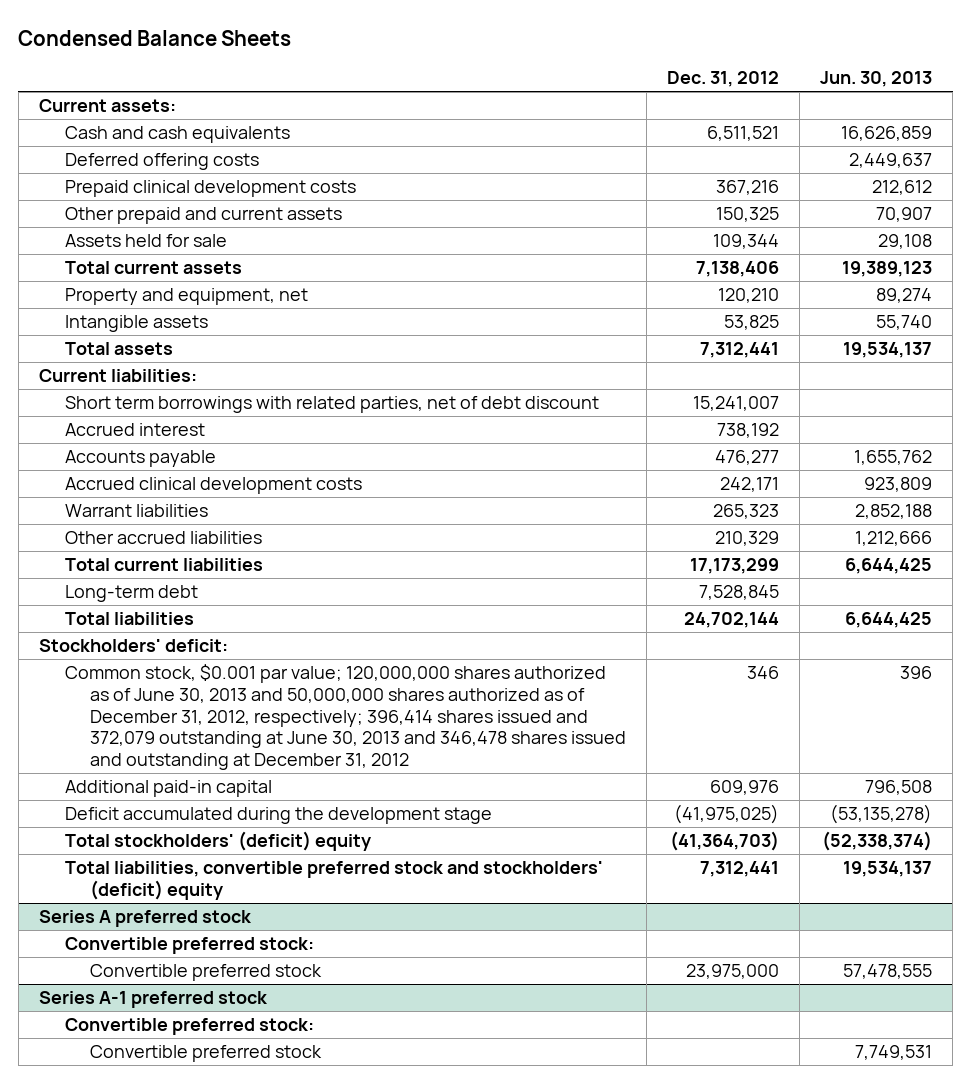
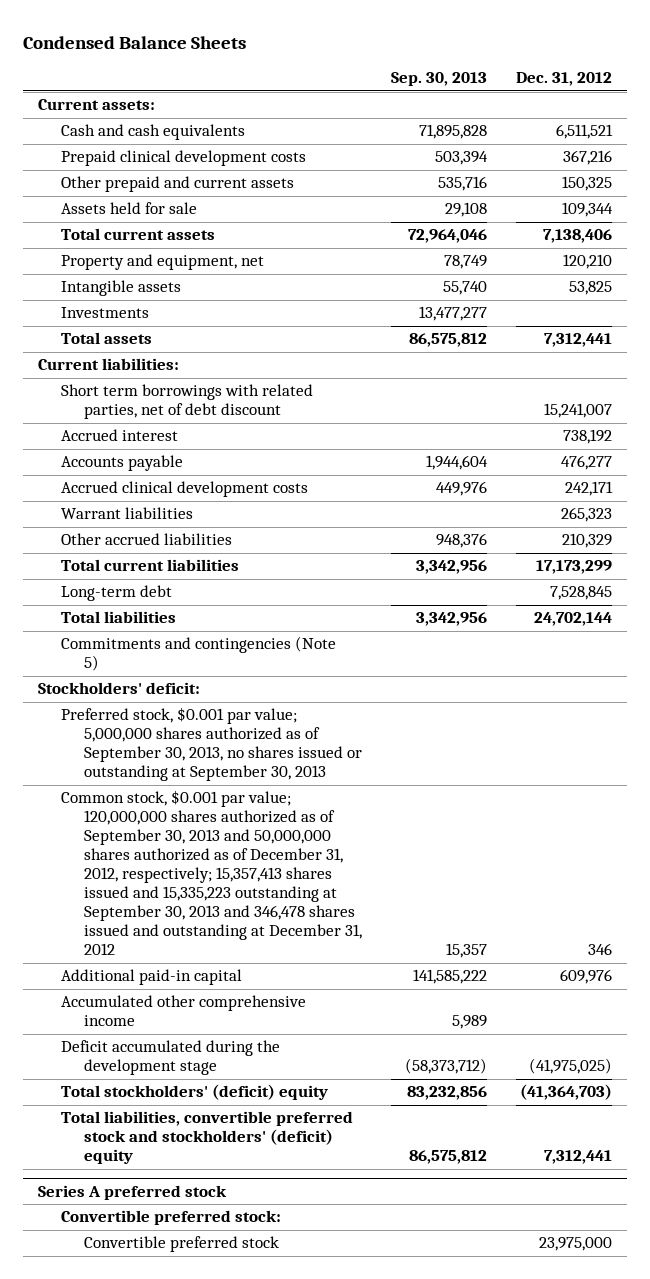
[820,70,933,87] Jun. 30, 2013 -> none
none -> [390,72,487,87] Sep. 30, 2013
[64,153,259,171] Deferred offering costs -> none
none -> [60,307,149,319] Investments
none -> [60,636,336,672] Commitments and contingencies (Note 5)
none -> [60,707,362,782] Preferred stock, $0.001 par value; 5,000,000 shares authorized as of September 30, 2013, no shares issued or outstanding at September 30, 2013
[64,664,627,770] Common stock, $0.001 par value; 120,000,000 shares authorized as of June 30, 2013 and 50,000,000 shares authorized as of December 31, 2012, respectively; 396,414 shares issued and 372,079 outstanding at June 30, 2013 and 346,478 shares issued and outstanding at December 31, 2012 -> [60,790,362,956] Common stock, $0.001 par value; 120,000,000 shares authorized as of September 30, 2013 and 50,000,000 shares authorized as of December 31, 2012, respectively; 15,357,413 shares issued and 15,335,223 outstanding at September 30, 2013 and 346,478 shares issued and outstanding at December 31, 2012
none -> [60,995,306,1027] Accumulated other comprehensive income
[38,991,268,1009] Series A-1 preferred stock -> none
[64,1018,314,1036] Convertible preferred stock: -> none
[90,1045,323,1063] Convertible preferred stock -> none

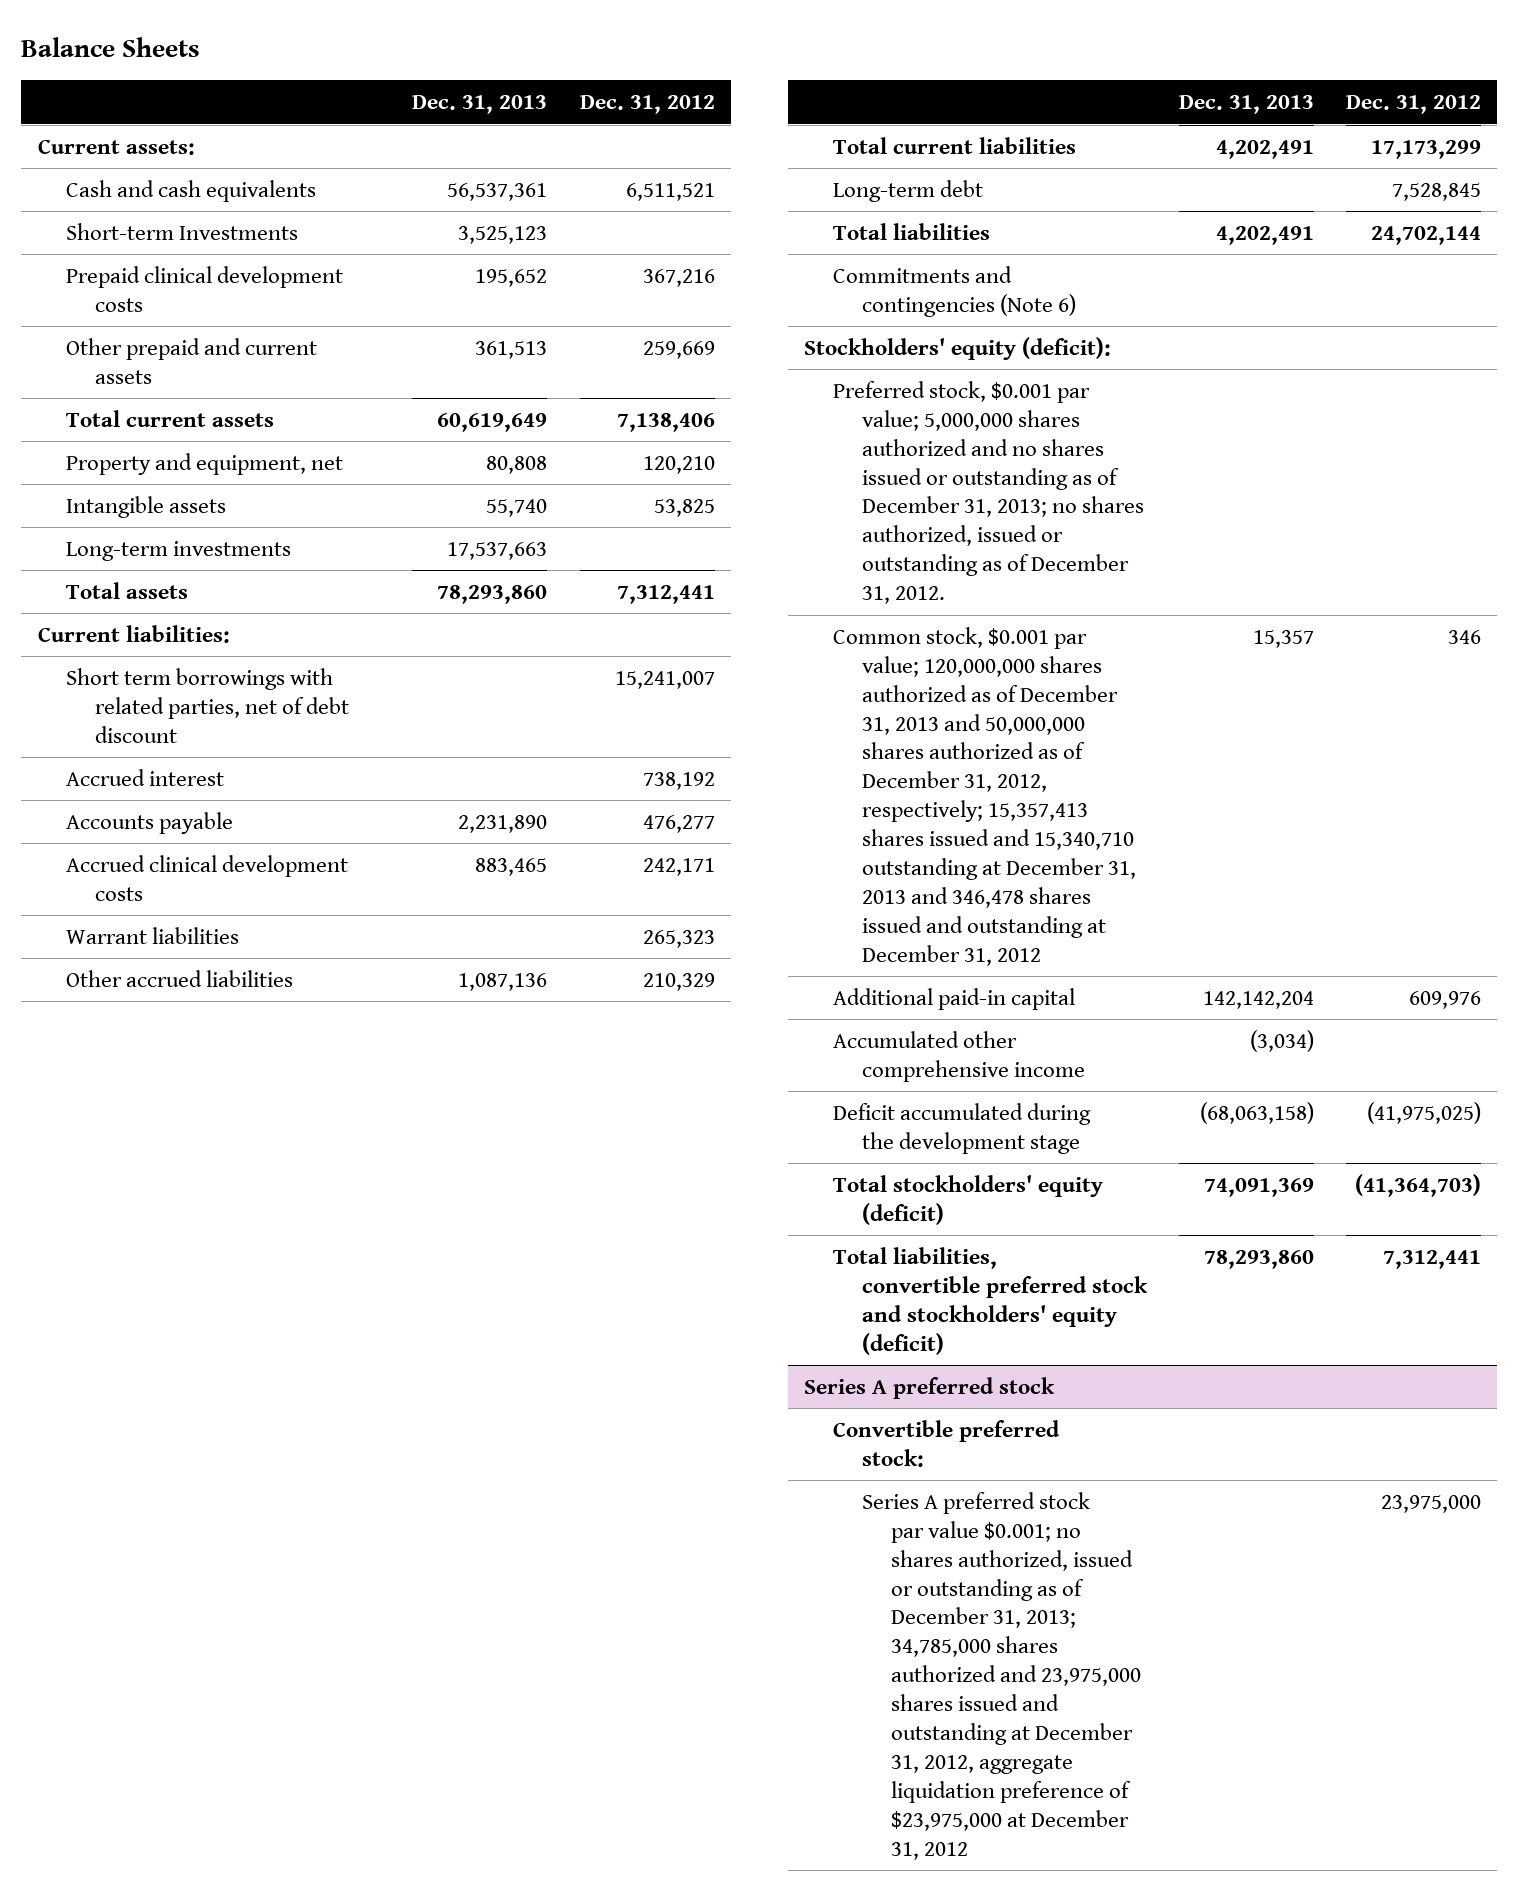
[23,35,247,49] Condensed Balance Sheets -> [21,37,201,58] Balance Sheets
[390,72,487,87] Sep. 30, 2013 -> none
none -> [412,94,548,114] Dec. 31, 2013
none -> [66,222,299,240] Short-term Investments
[60,202,197,215] Assets held for sale -> none
[561,176,612,192] 150,325 -> [642,340,715,359] 259,669
[60,307,149,319] Investments -> none
none -> [66,540,292,561] Long-term investments
[60,636,336,672] Commitments and contingencies (Note 5) -> [832,265,1076,317] Commitments and contingencies (Note 6)
[37,682,200,695] Stockholders' deficit: -> [804,336,1112,360] Stockholders' equity (deficit):
[60,707,362,782] Preferred stock, $0.001 par value; 5,000,000 shares authorized as of September 30, 2013, no shares issued or outstanding at September 30, 2013 -> [832,380,1144,605] Preferred stock, $0.001 par value; 5,000,000 shares authorized and no shares issued or outstanding as of December 31, 2013; no shares authorized, issued or outstanding as of December 31, 2012.
[60,790,362,956] Common stock, $0.001 par value; 120,000,000 shares authorized as of September 30, 2013 and 50,000,000 shares authorized as of December 31, 2012, respectively; 15,357,413 shares issued and 15,335,223 outstanding at September 30, 2013 and 346,478 shares issued and outstanding at December 31, 2012 -> [832,626,1136,966] Common stock, $0.001 par value; 120,000,000 shares authorized as of December 31, 2013 and 50,000,000 shares authorized as of December 31, 2012, respectively; 15,357,413 shares issued and 15,340,710 outstanding at December 31, 2013 and 346,478 shares issued and outstanding at December 31, 2012
[60,1084,328,1101] Total stockholders' (deficit) equity -> [832,1174,1103,1225] Total stockholders' equity (deficit)
[60,1111,353,1165] Total liabilities, convertible preferred stock and stockholders' (deficit) equity -> [832,1246,1148,1355] Total liabilities, convertible preferred stock and stockholders' equity (deficit)
[83,1236,279,1253] Convertible preferred stock -> [861,1491,1141,1860] Series A preferred stock par value $0.001; no shares authorized, issued or outstanding as of December 31, 2013; 34,785,000 shares authorized and 23,975,000 shares issued and outstanding at December 31, 2012, aggregate liquidation preference of $23,975,000 at December 31, 2012

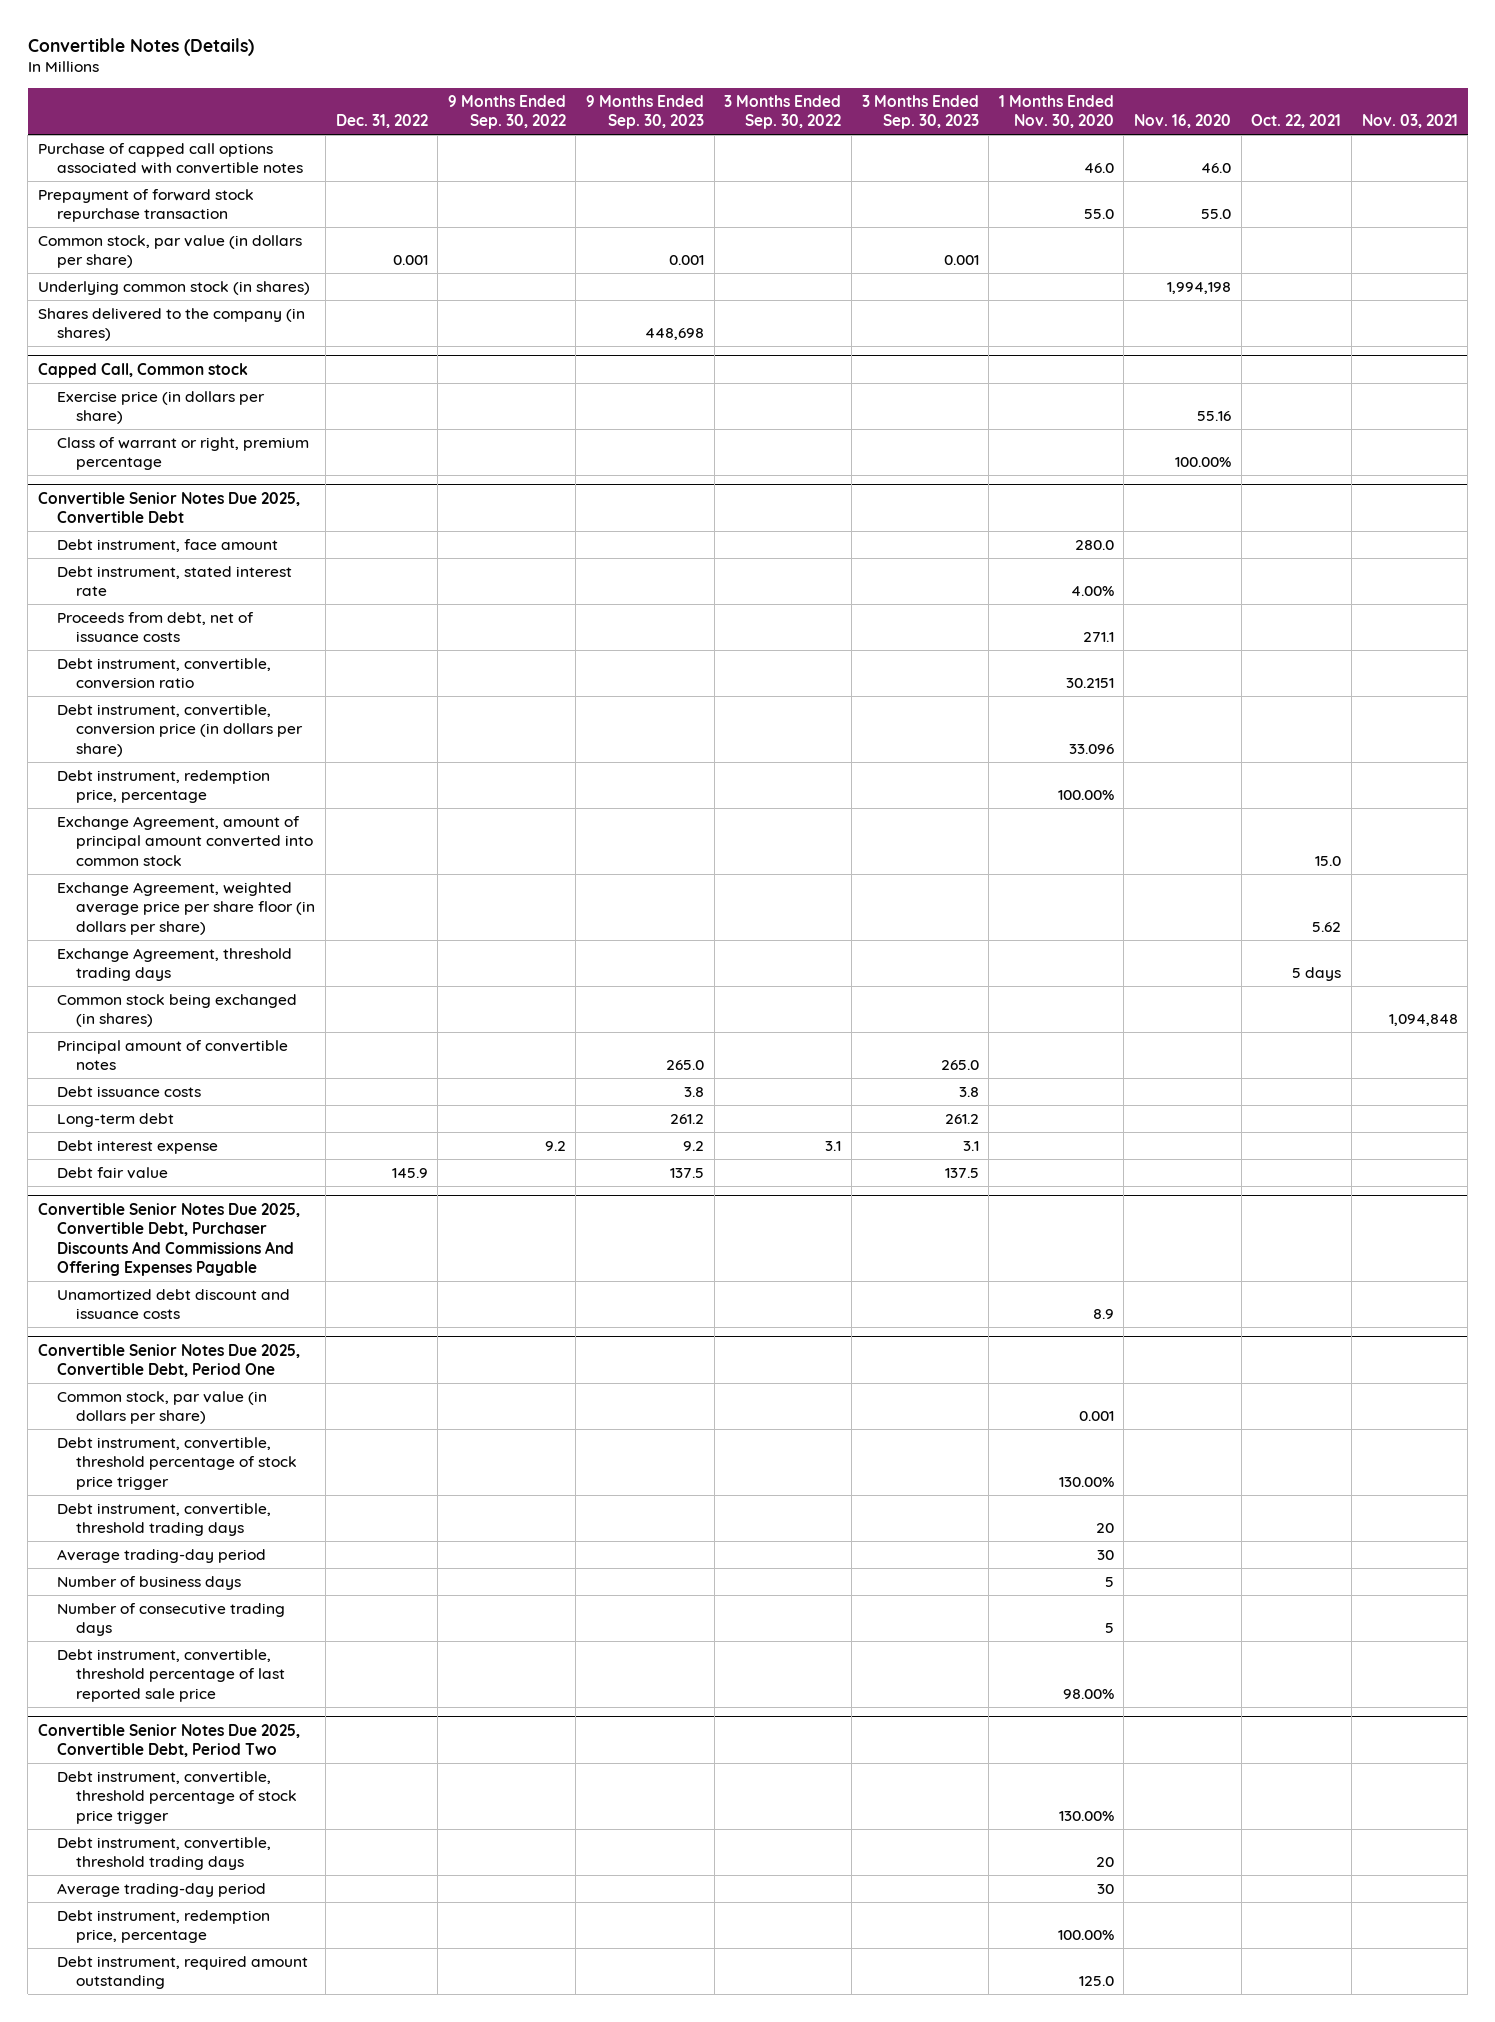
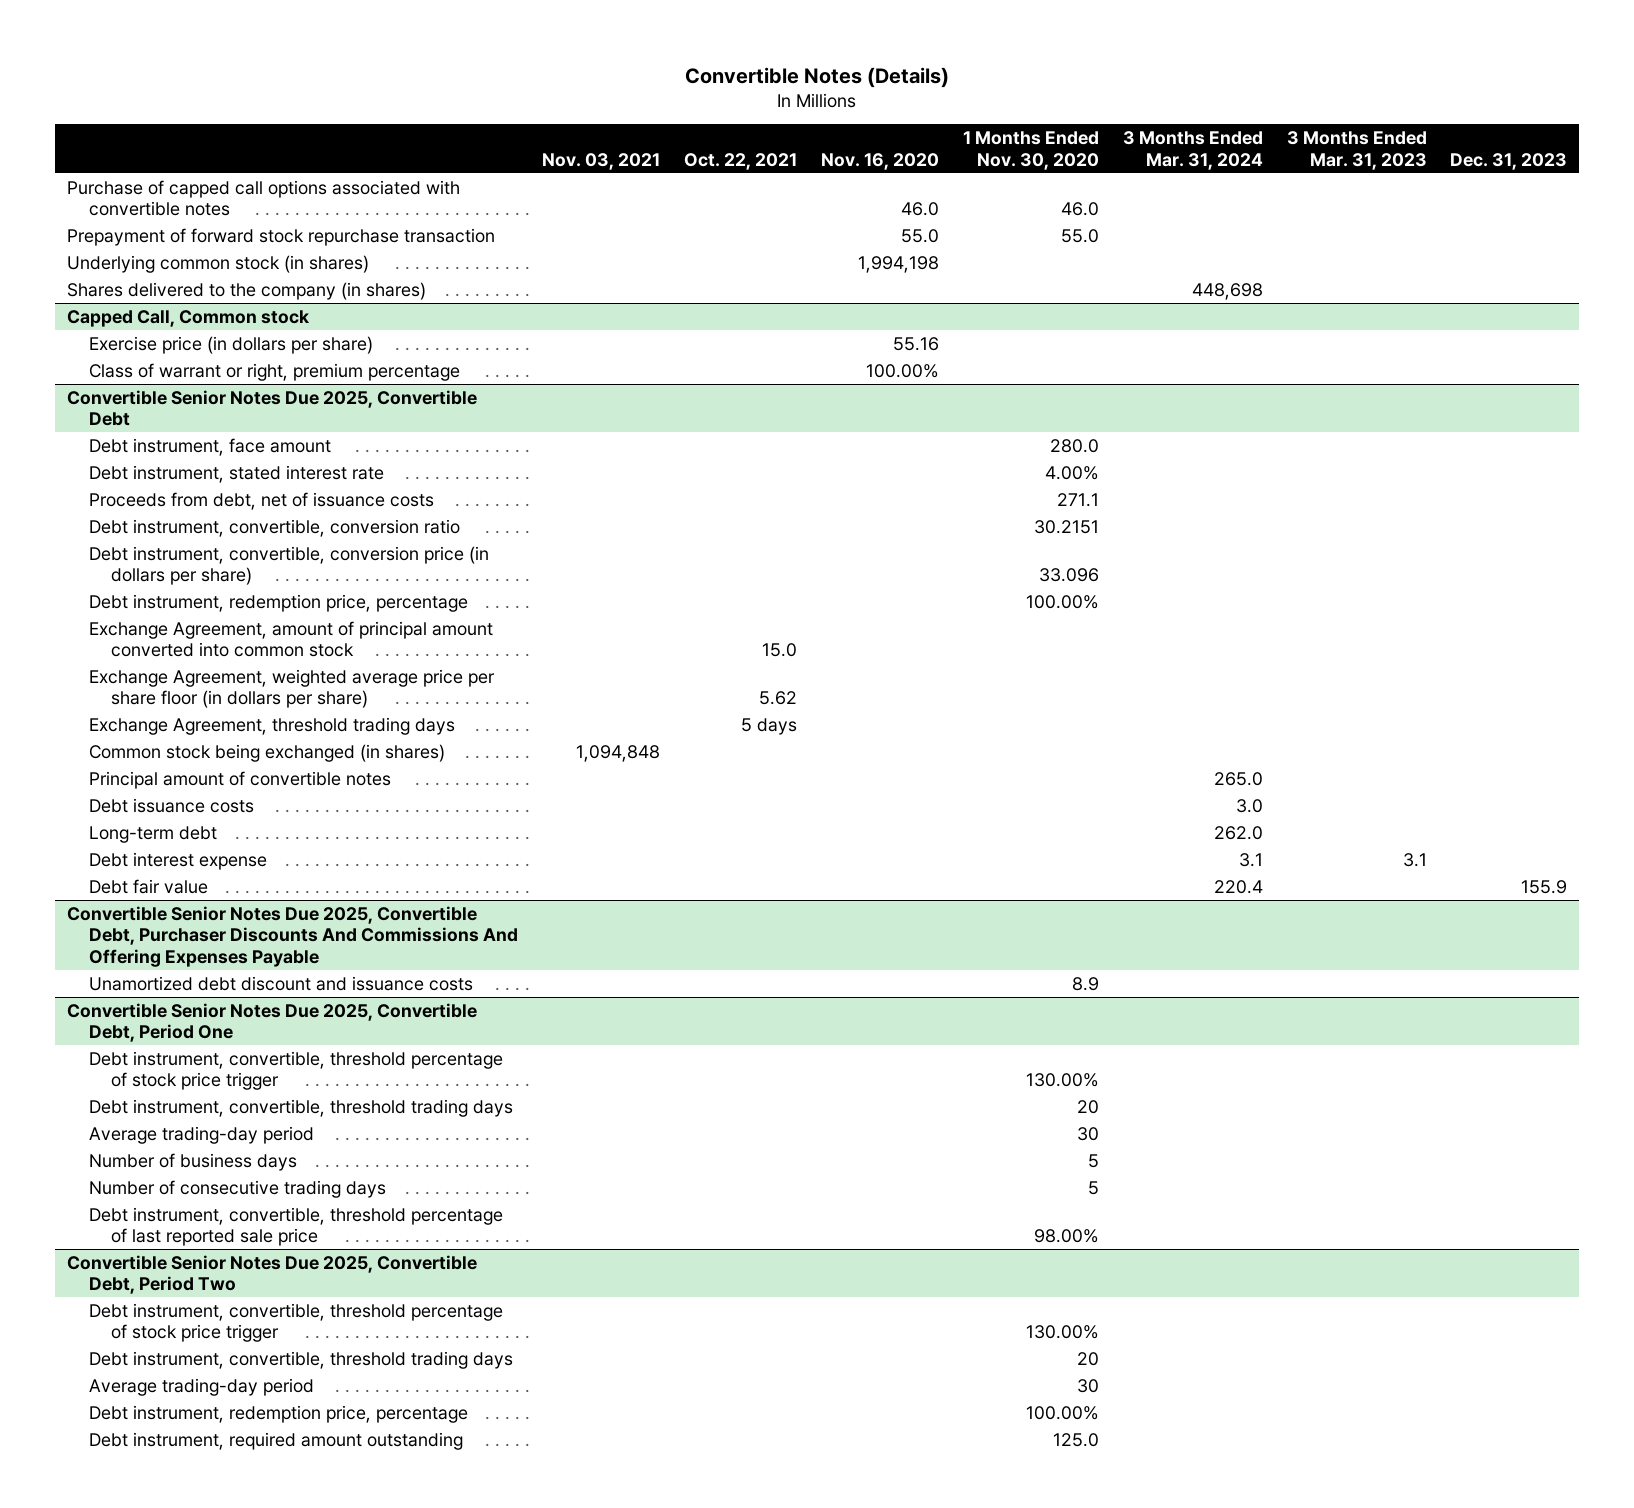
[335,114,428,129] Dec. 31, 2022 -> none
[447,94,566,130] 9 Months Ended Sep. 30, 2022 -> none
[586,94,705,130] 9 Months Ended Sep. 30, 2023 -> none
[724,94,842,130] 3 Months Ended Sep. 30, 2022 -> none
[861,94,979,130] 3 Months Ended Sep. 30, 2023 -> none
none -> [1122,131,1263,170] 3 Months Ended Mar. 31, 2024
none -> [1286,131,1427,170] 3 Months Ended Mar. 31, 2023
none -> [1450,152,1568,170] Dec. 31, 2023
[37,234,302,269] Common stock, par value (in dollars per share) -> none
[57,1390,268,1425] Common stock, par value (in dollars per share) -> none

